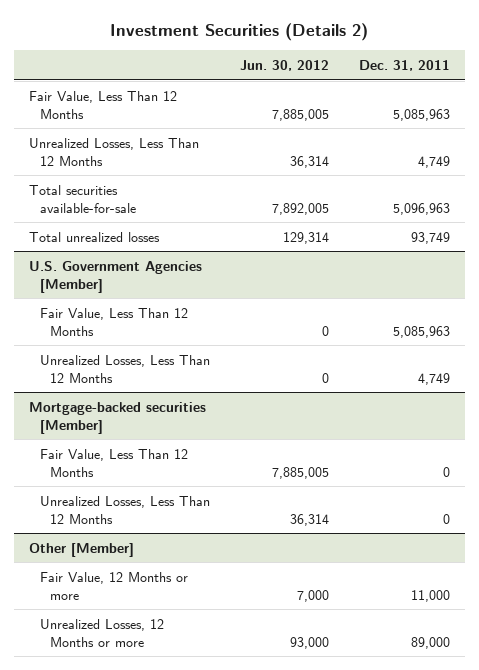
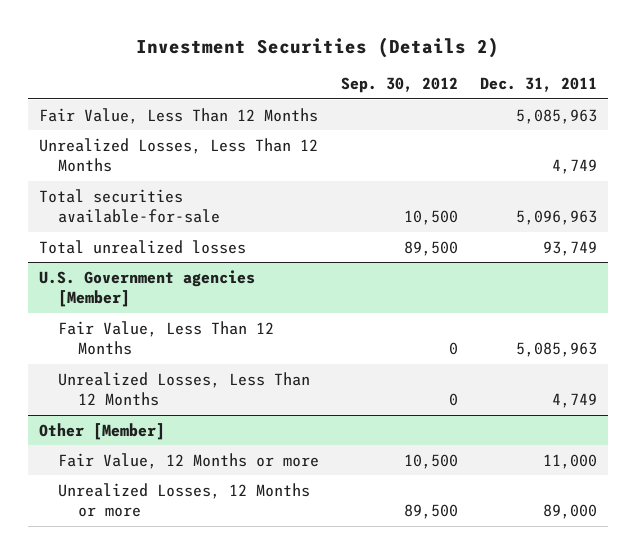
[239,59,329,71] Jun. 30, 2012 -> none
none -> [341,77,459,94] Sep. 30, 2012
[29,260,203,293] U.S. Government Agencies [Member] -> [38,269,255,308] U.S. Government agencies [Member]
[29,401,207,434] Mortgage-backed securities [Member] -> none
[39,448,188,477] Fair Value, Less Than 12 Months -> none
[39,495,210,524] Unrealized Losses, Less Than 12 Months -> none

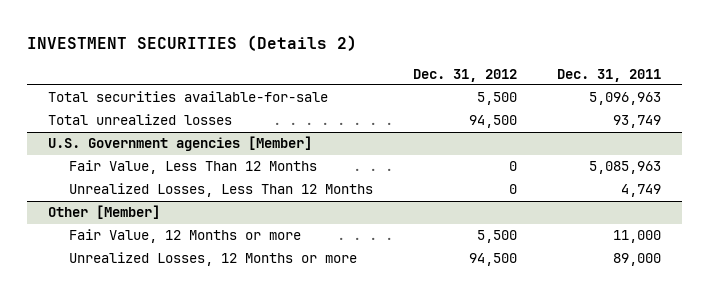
[136,36,500,58] Investment Securities (Details 2) -> [27,34,358,51] INVESTMENT SECURITIES (Details 2)
[341,77,459,94] Sep. 30, 2012 -> none
none -> [412,68,517,82] Dec. 31, 2012
[38,107,318,124] Fair Value, Less Than 12 Months -> none
[38,137,318,173] Unrealized Losses, Less Than 12 Months -> none

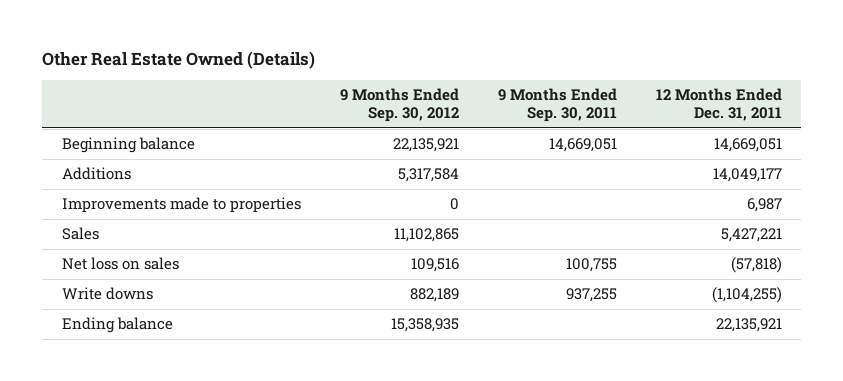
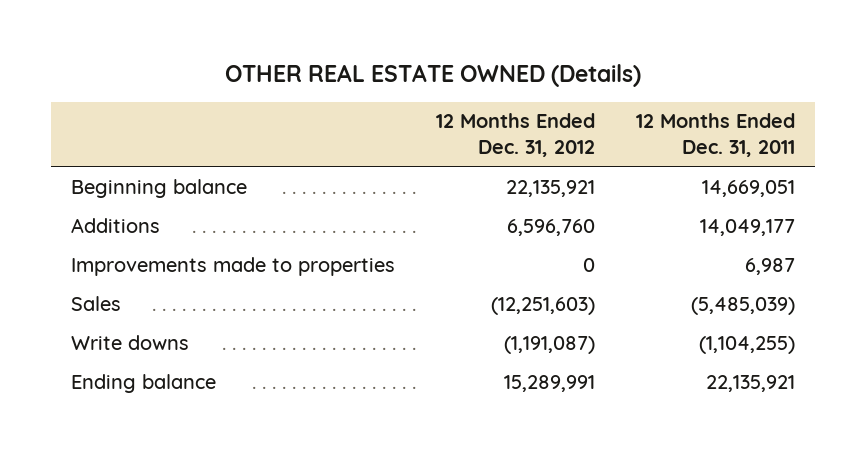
[42,50,316,69] Other Real Estate Owned (Details) -> [225,63,642,87] OTHER REAL ESTATE OWNED (Details)
[339,87,459,122] 9 Months Ended Sep. 30, 2012 -> none
[497,87,617,122] 9 Months Ended Sep. 30, 2011 -> none
none -> [436,113,596,157] 12 Months Ended Dec. 31, 2012
[61,257,179,271] Net loss on sales -> none
[720,228,782,243] 5,427,221 -> [690,296,795,315] (5,485,039)

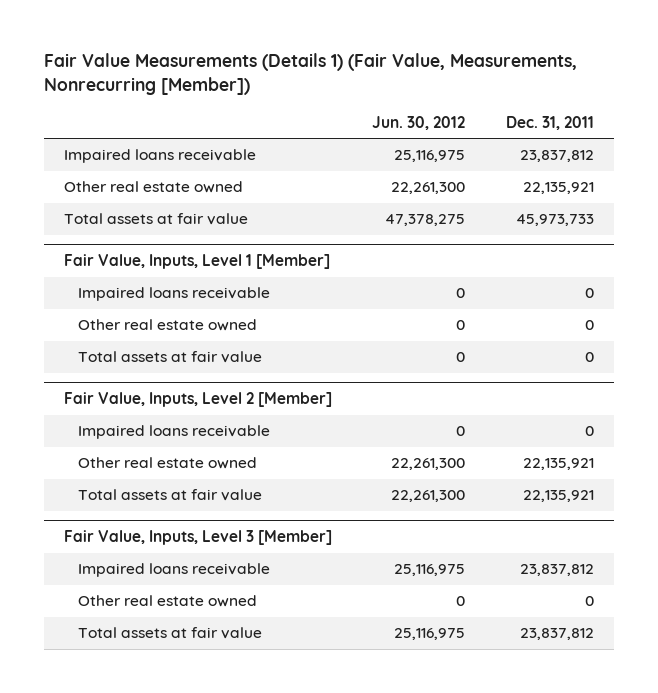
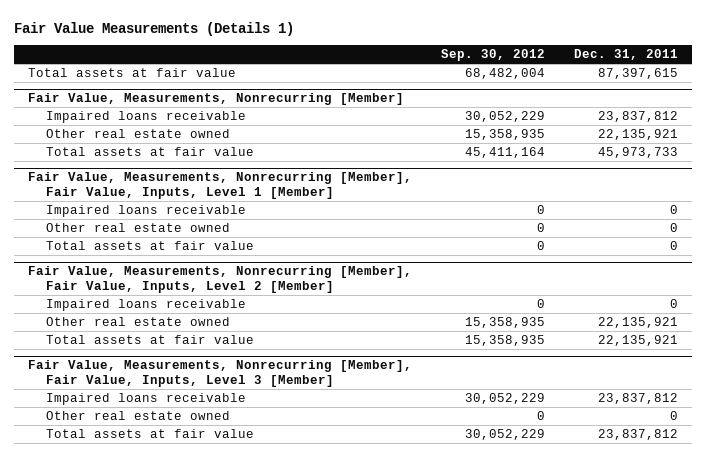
[43,53,577,96] Fair Value Measurements (Details 1) (Fair Value, Measurements, Nonrecurring [Member]) -> [13,22,294,37] Fair Value Measurements (Details 1)
[372,115,466,130] Jun. 30, 2012 -> none
none -> [440,49,545,62] Sep. 30, 2012
none -> [28,67,237,77] Total assets at fair value
none -> [28,93,405,106] Fair Value, Measurements, Nonrecurring [Member]
[63,254,330,270] Fair Value, Inputs, Level 1 [Member] -> [28,172,413,199] Fair Value, Measurements, Nonrecurring [Member], Fair Value, Inputs, Level 1 [Member]
[63,392,332,408] Fair Value, Inputs, Level 2 [Member] -> [28,266,413,293] Fair Value, Measurements, Nonrecurring [Member], Fair Value, Inputs, Level 2 [Member]
[63,530,332,546] Fair Value, Inputs, Level 3 [Member] -> [28,360,413,387] Fair Value, Measurements, Nonrecurring [Member], Fair Value, Inputs, Level 3 [Member]

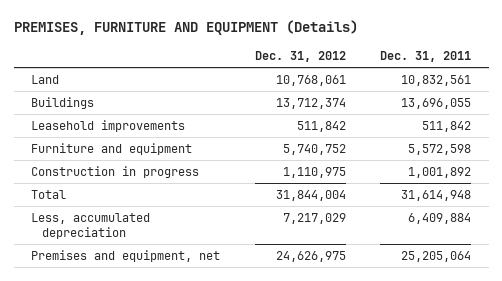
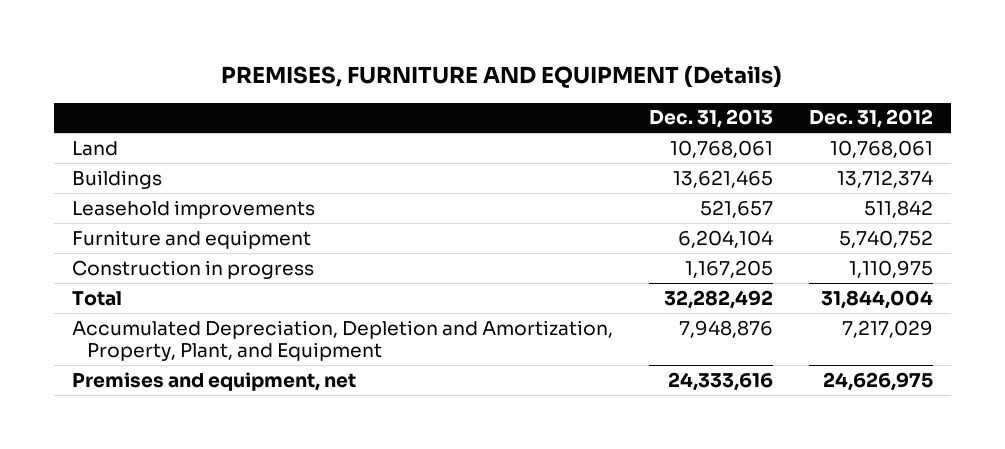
[380,51,472,63] Dec. 31, 2011 -> none
none -> [648,109,773,129] Dec. 31, 2013
[30,212,150,239] Less, accumulated depreciation -> [71,319,613,362] Accumulated Depreciation, Depletion and Amortization, Property, Plant, and Equipment

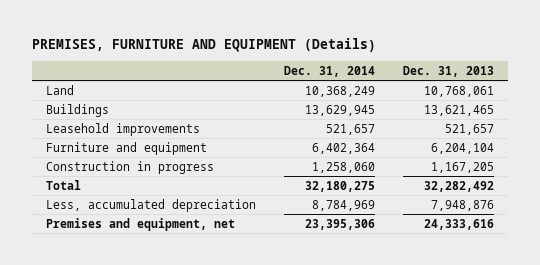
[809,109,934,129] Dec. 31, 2012 -> none
none -> [283,65,375,77] Dec. 31, 2014
[71,319,613,362] Accumulated Depreciation, Depletion and Amortization, Property, Plant, and Equipment -> [45,198,256,212] Less, accumulated depreciation

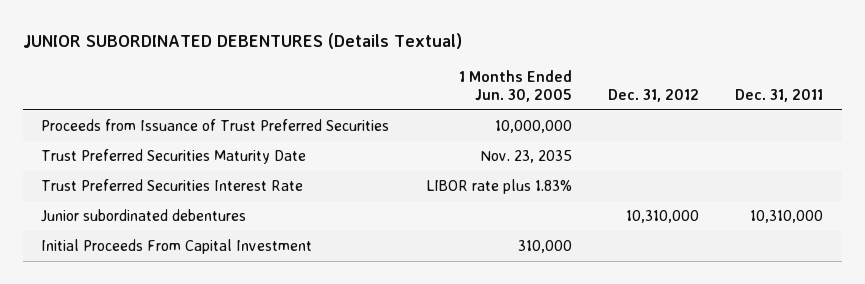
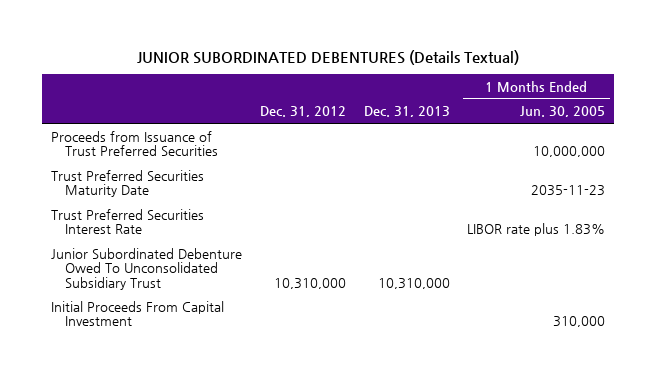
[735,89,824,103] Dec. 31, 2011 -> none
none -> [363,106,450,118] Dec. 31, 2013
[479,150,572,164] Nov. 23, 2035 -> [531,185,606,197] 2035-11-23
[41,209,247,223] Junior subordinated debentures -> [51,247,243,290] Junior Subordinated Debenture Owed To Unconsolidated Subsidiary Trust

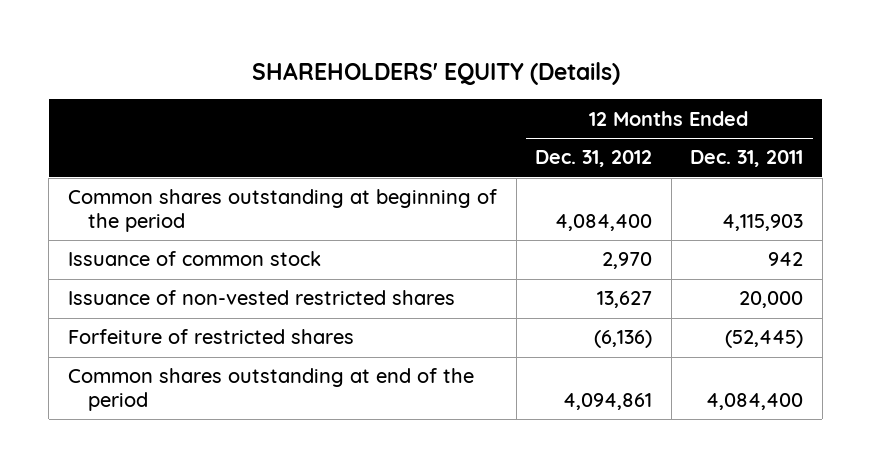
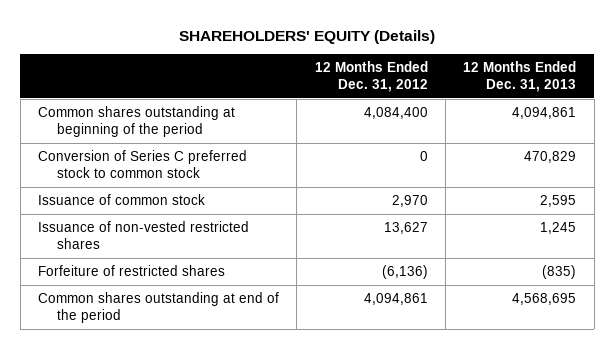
[690,150,804,168] Dec. 31, 2011 -> none
none -> [463,60,577,93] 12 Months Ended Dec. 31, 2013
none -> [38,149,248,179] Conversion of Series C preferred stock to common stock

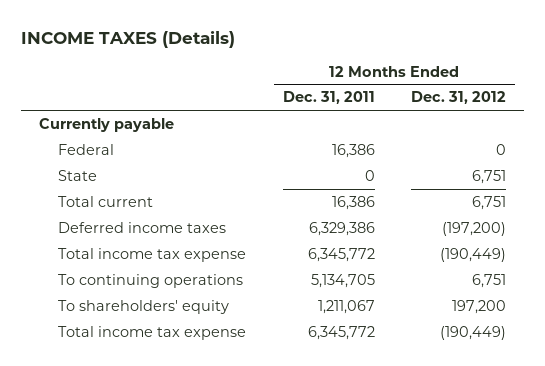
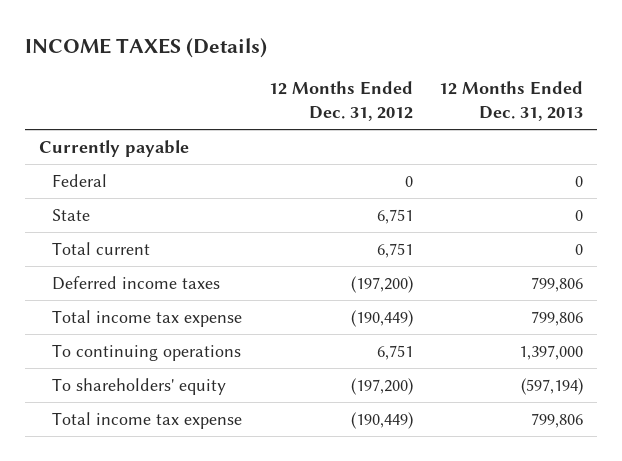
[282,91,375,105] Dec. 31, 2011 -> none
none -> [439,81,584,121] 12 Months Ended Dec. 31, 2013
[451,300,506,315] 197,200 -> [350,378,413,396] (197,200)

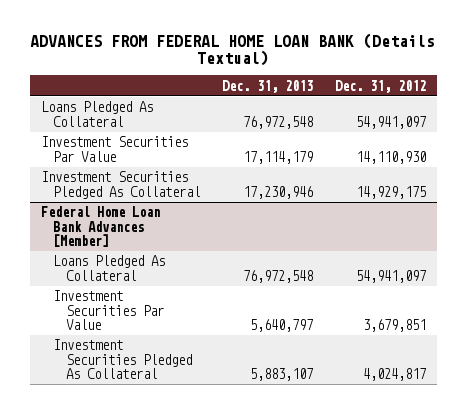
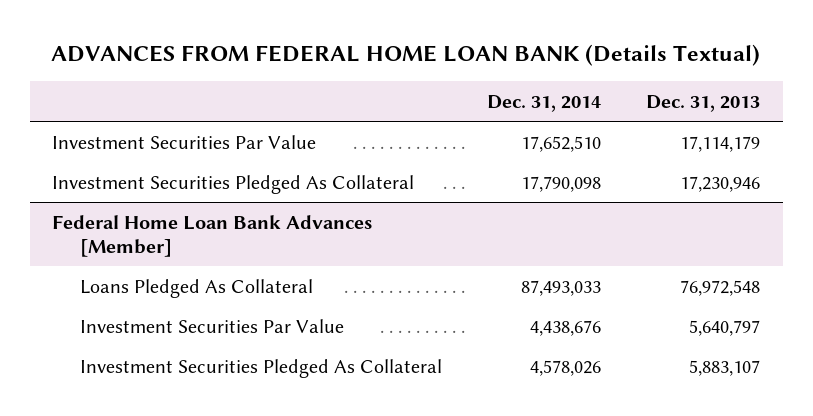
[335,79,427,93] Dec. 31, 2012 -> none
none -> [487,94,602,112] Dec. 31, 2014
[40,101,153,127] Loans Pledged As Collateral -> none

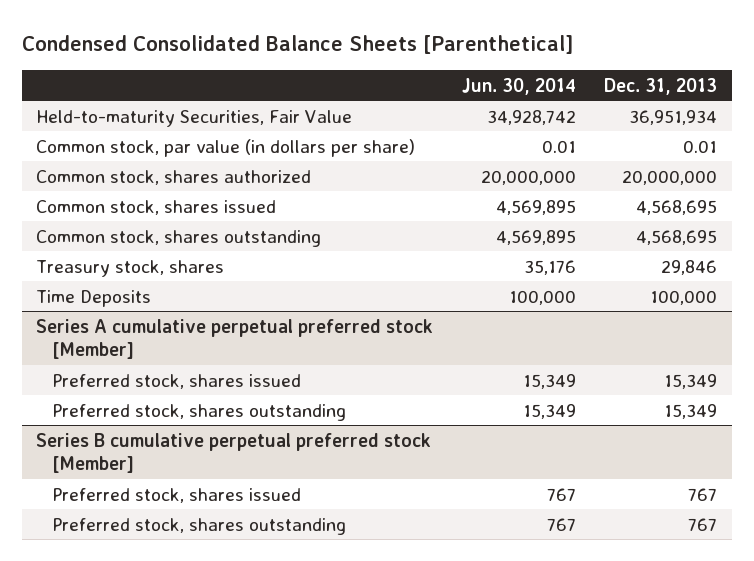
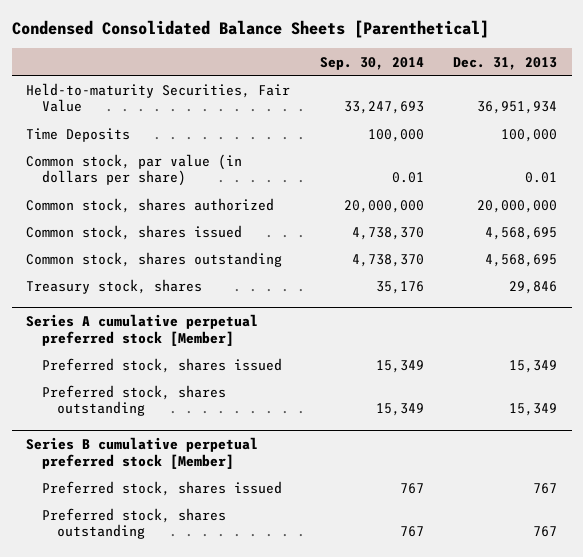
[461,77,576,95] Jun. 30, 2014 -> none
none -> [319,56,424,70] Sep. 30, 2014
[36,289,152,307] Time Deposits -> [26,127,131,142] Time Deposits

